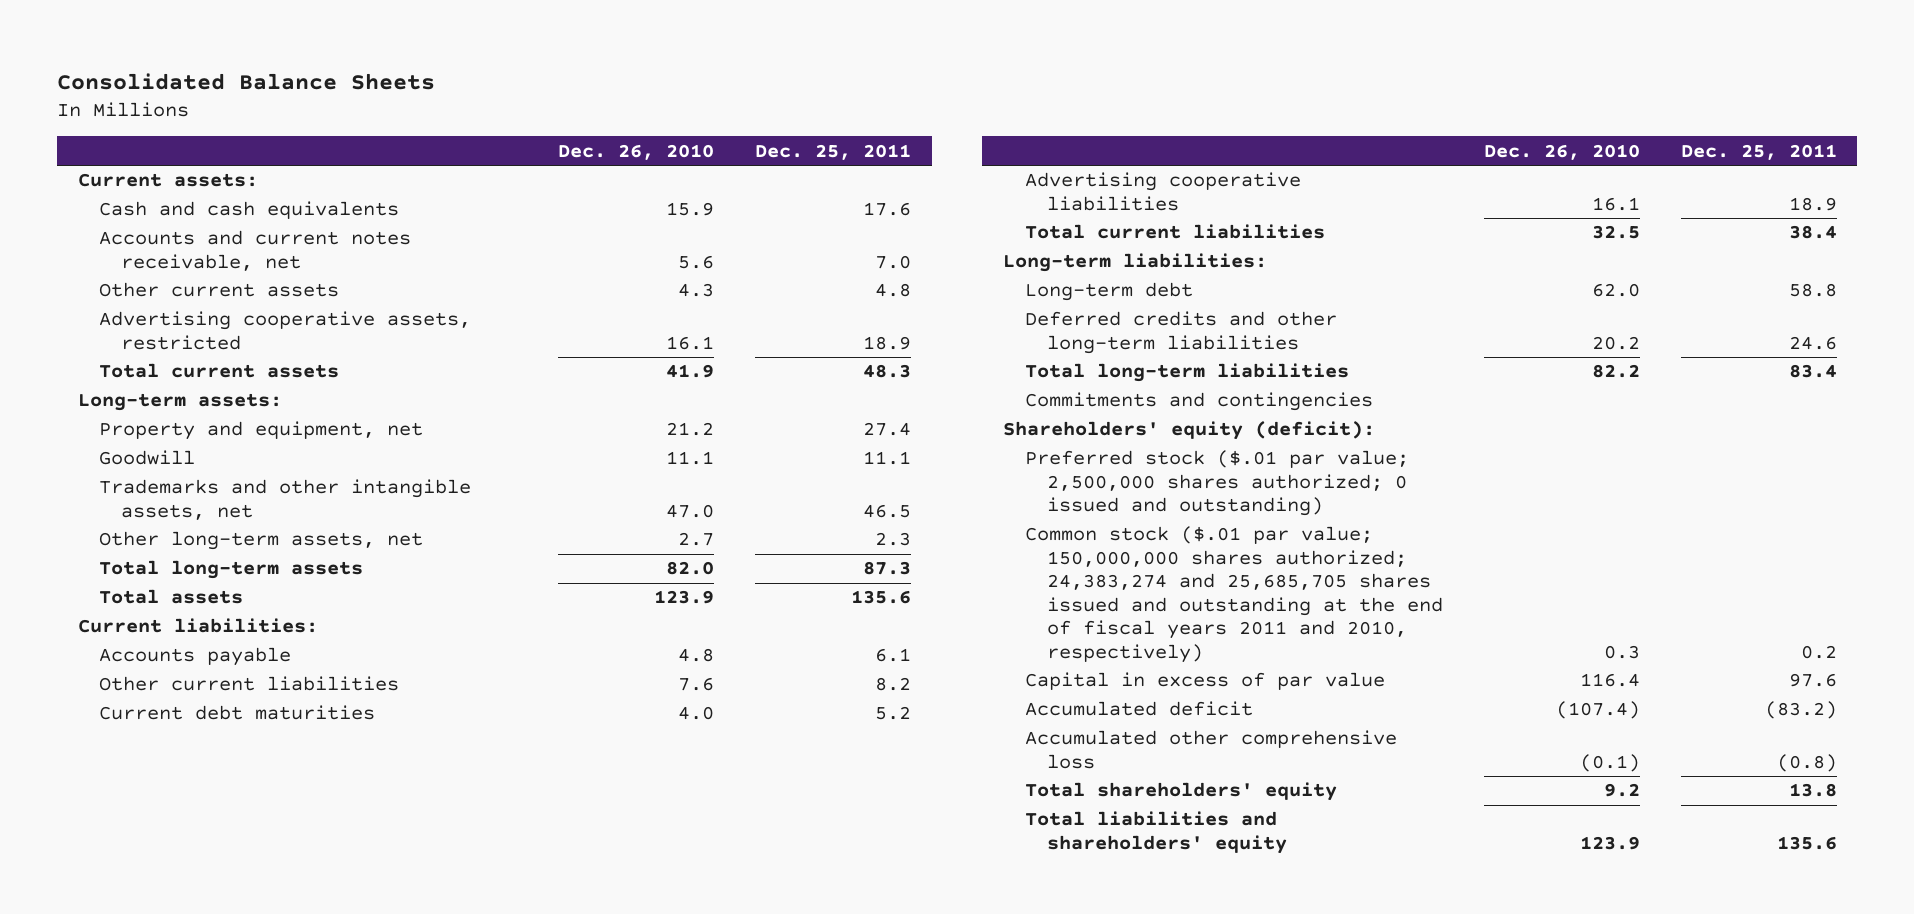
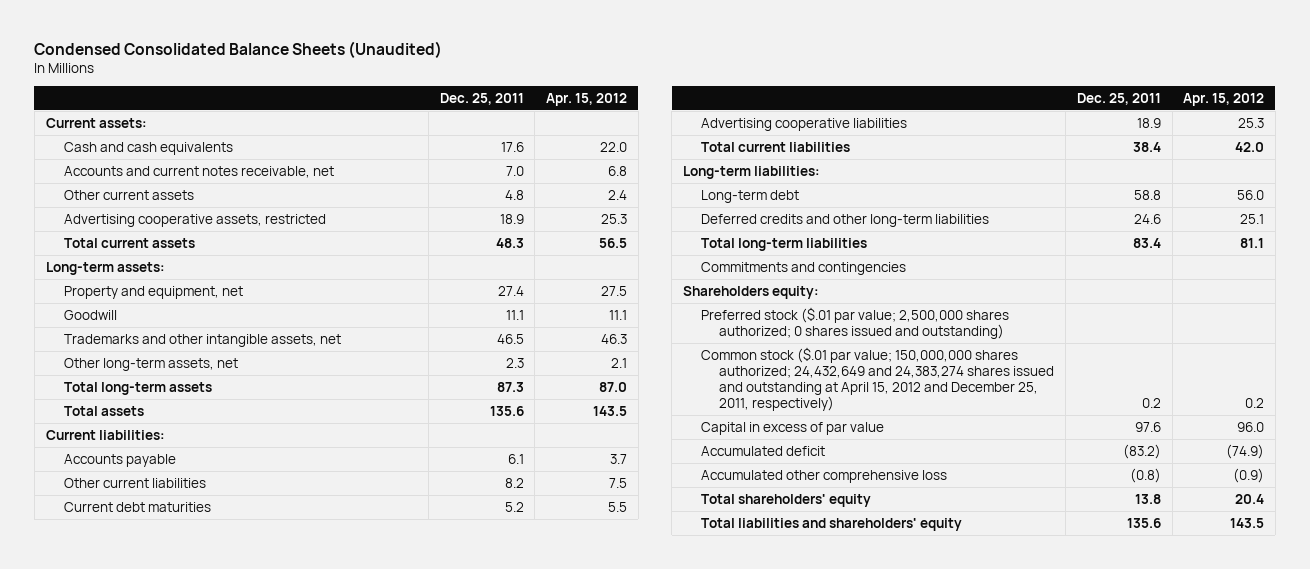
[57,72,436,90] Consolidated Balance Sheets -> [34,41,443,59] Condensed Consolidated Balance Sheets (Unaudited)
[558,143,715,160] Dec. 26, 2010 -> none
none -> [546,92,628,106] Apr. 15, 2012
[1002,421,1375,441] Shareholders' equity (deficit): -> [682,285,819,299] Shareholders equity:
[1024,450,1409,517] Preferred stock ($.01 par value; 2,500,000 shares authorized; 0 issued and outstanding) -> [701,306,1010,339] Preferred stock ($.01 par value; 2,500,000 shares authorized; 0 shares issued and outstanding)
[1024,526,1443,663] Common stock ($.01 par value; 150,000,000 shares authorized; 24,383,274 and 25,685,705 shares issued and outstanding at the end of fiscal years 2011 and 2010, respectively) -> [701,346,1055,412] Common stock ($.01 par value; 150,000,000 shares authorized; 24,432,649 and 24,383,274 shares issued and outstanding at April 15, 2012 and December 25, 2011, respectively)

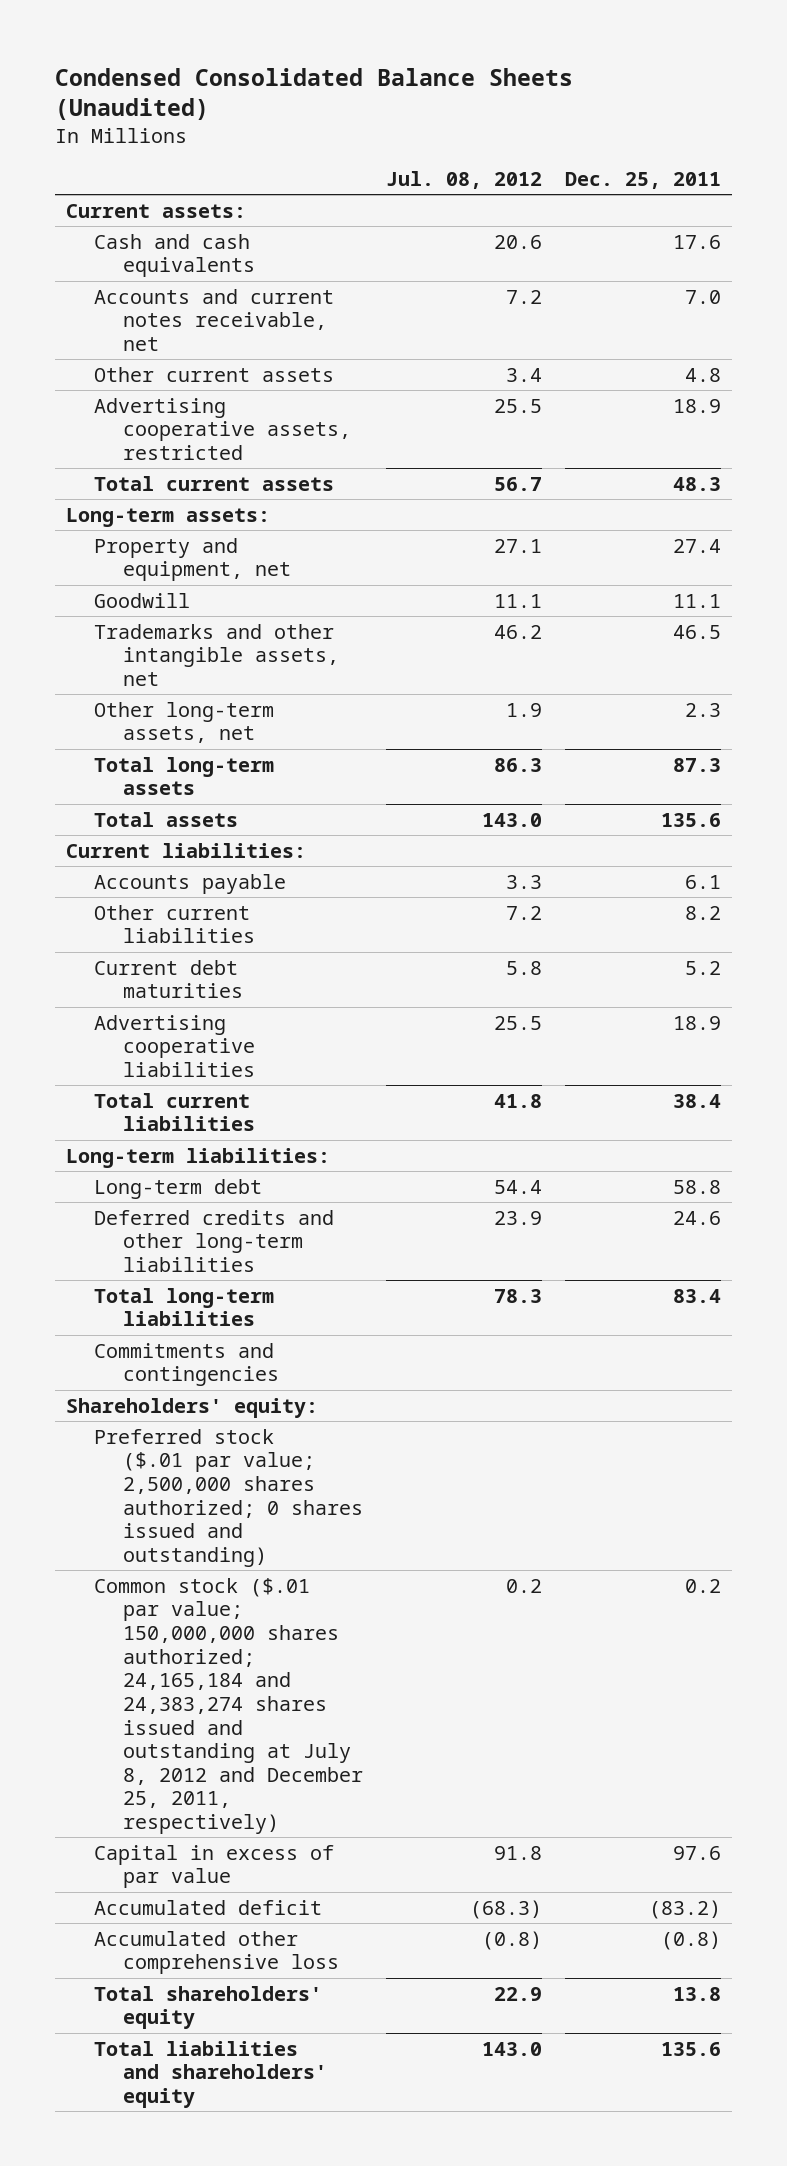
[546,92,628,106] Apr. 15, 2012 -> none
none -> [385,171,542,190] Jul. 08, 2012
[682,285,819,299] Shareholders equity: -> [66,1397,319,1418] Shareholders' equity:
[701,346,1055,412] Common stock ($.01 par value; 150,000,000 shares authorized; 24,432,649 and 24,383,274 shares issued and outstanding at April 15, 2012 and December 25, 2011, respectively) -> [94,1577,363,1835] Common stock ($.01 par value; 150,000,000 shares authorized; 24,165,184 and 24,383,274 shares issued and outstanding at July 8, 2012 and December 25, 2011, respectively)

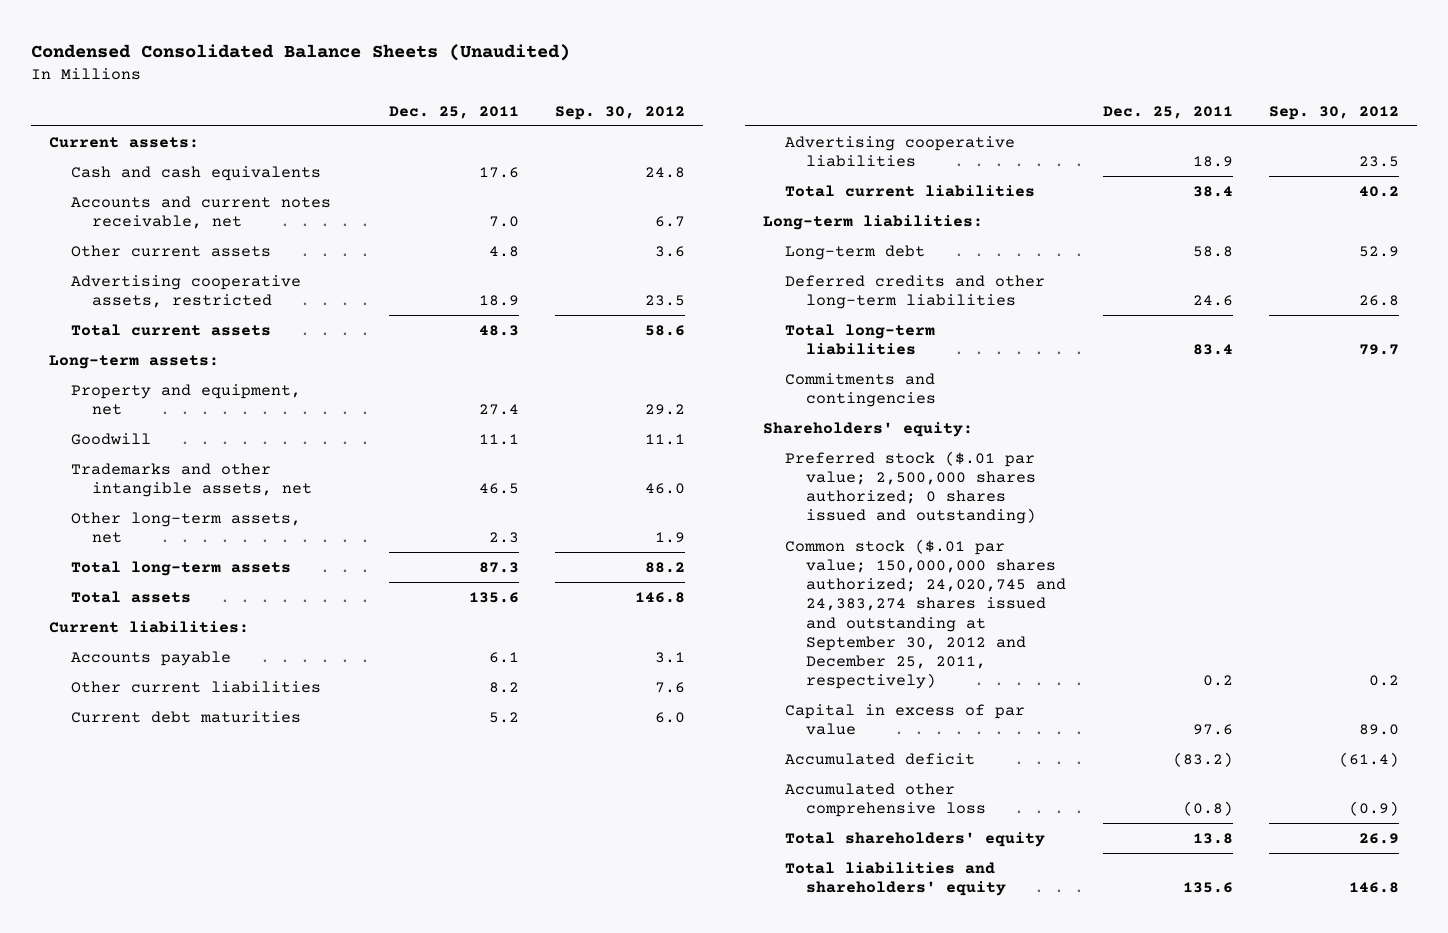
[385,171,542,190] Jul. 08, 2012 -> none
none -> [554,105,685,120] Sep. 30, 2012
[94,1577,363,1835] Common stock ($.01 par value; 150,000,000 shares authorized; 24,165,184 and 24,383,274 shares issued and outstanding at July 8, 2012 and December 25, 2011, respectively) -> [784,538,1067,690] Common stock ($.01 par value; 150,000,000 shares authorized; 24,020,745 and 24,383,274 shares issued and outstanding at September 30, 2012 and December 25, 2011, respectively)

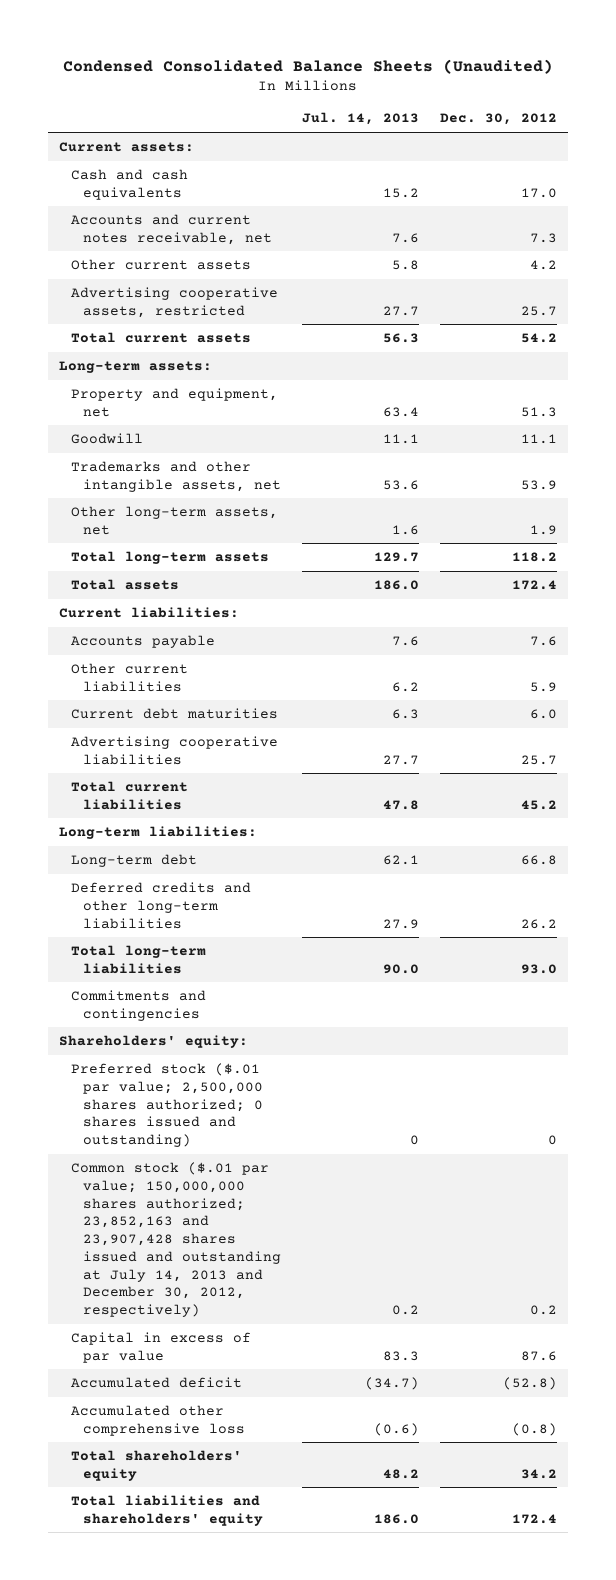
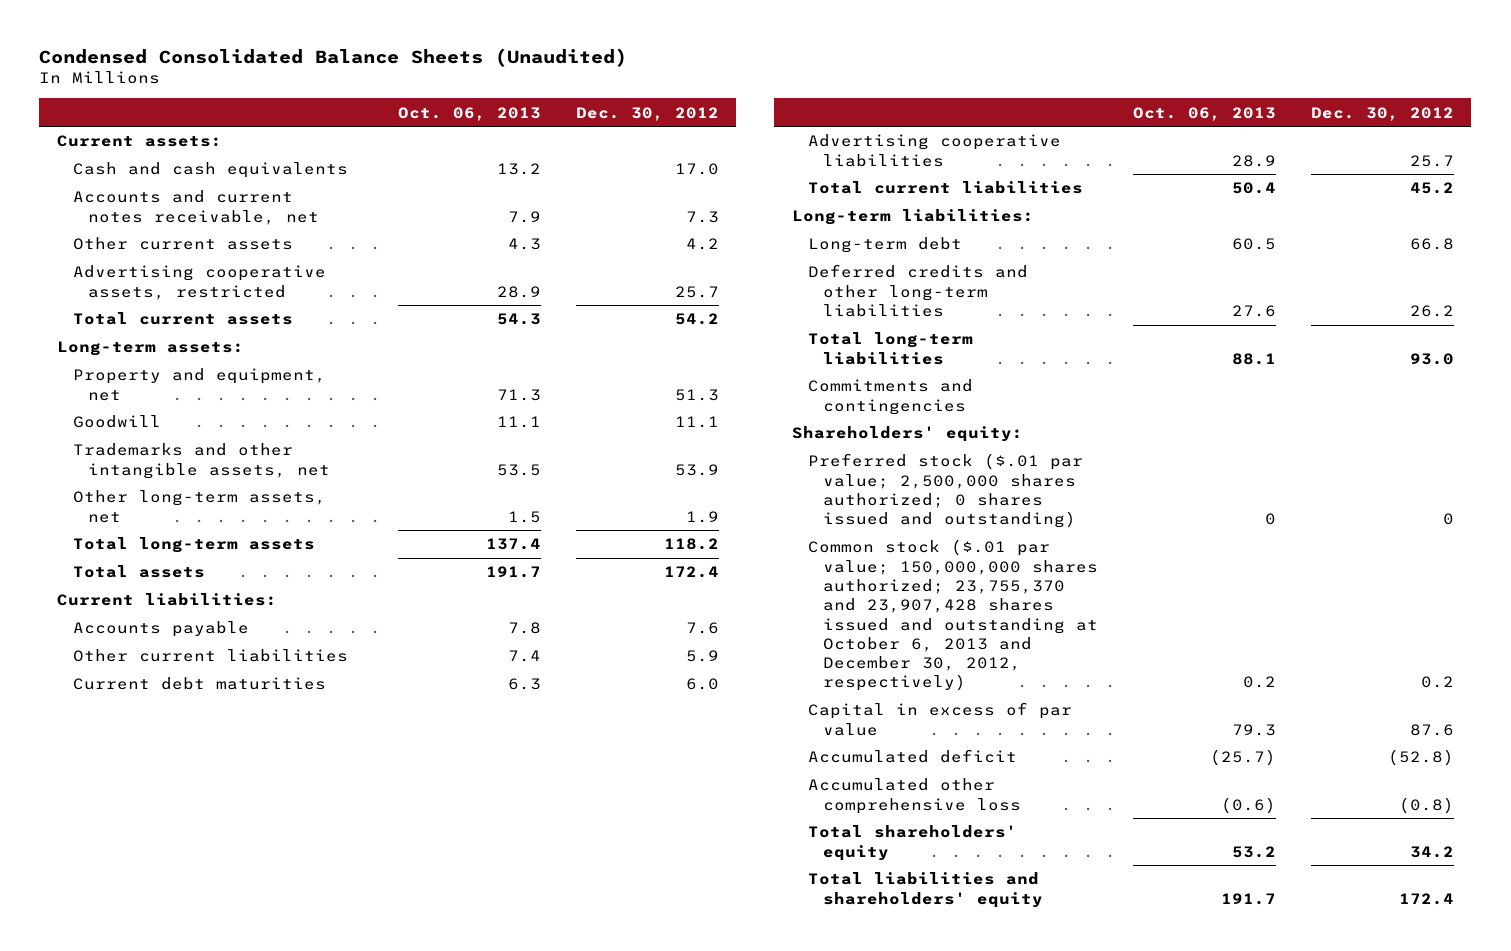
[302,112,420,126] Jul. 14, 2013 -> none
none -> [398,106,542,121] Oct. 06, 2013
[71,1161,282,1318] Common stock ($.01 par value; 150,000,000 shares authorized; 23,852,163 and 23,907,428 shares issued and outstanding at July 14, 2013 and December 30, 2012, respectively) -> [807,539,1099,692] Common stock ($.01 par value; 150,000,000 shares authorized; 23,755,370 and 23,907,428 shares issued and outstanding at October 6, 2013 and December 30, 2012, respectively)

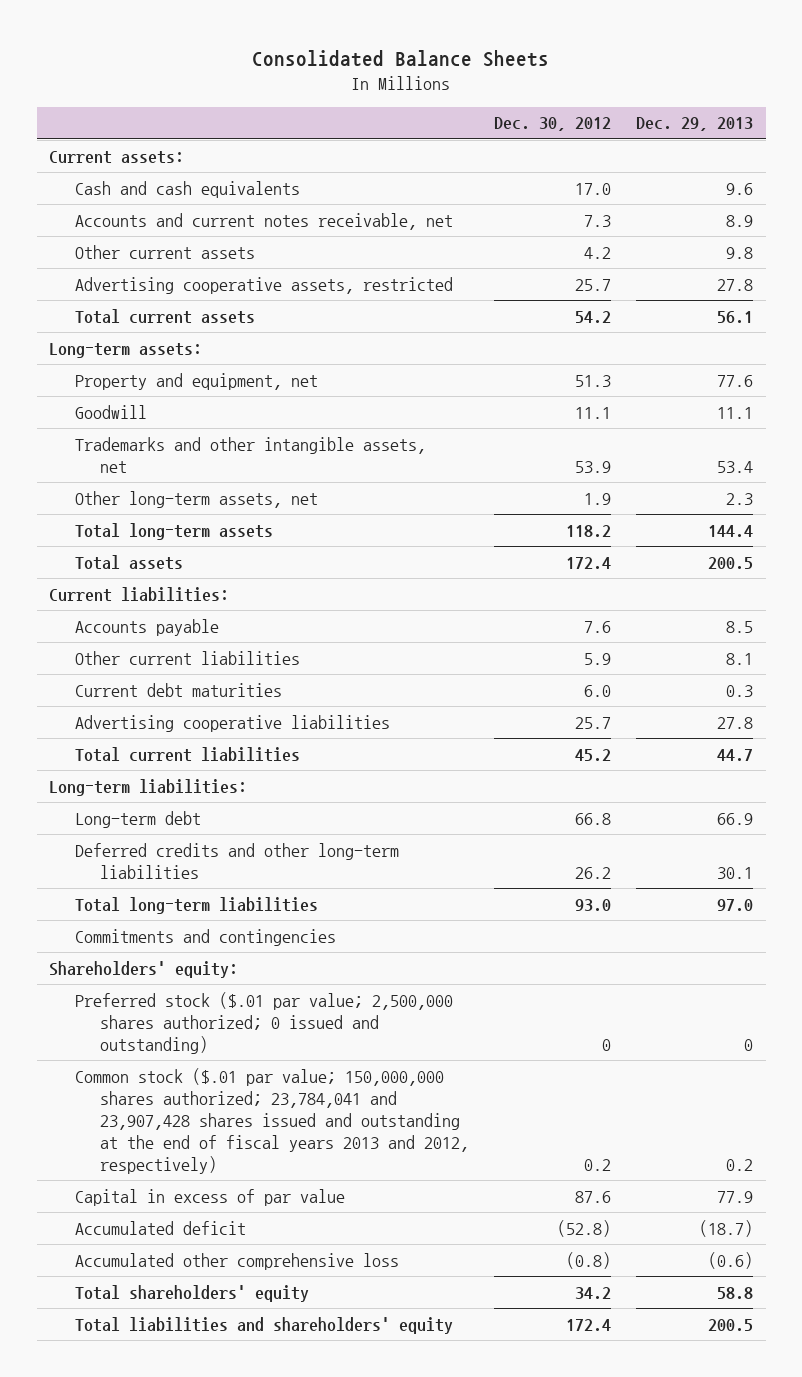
[39,47,628,67] Condensed Consolidated Balance Sheets (Unaudited) -> [252,49,550,67] Consolidated Balance Sheets
[398,106,542,121] Oct. 06, 2013 -> none
none -> [635,117,753,132] Dec. 29, 2013
[807,453,1083,529] Preferred stock ($.01 par value; 2,500,000 shares authorized; 0 shares issued and outstanding) -> [74,991,453,1054] Preferred stock ($.01 par value; 2,500,000 shares authorized; 0 issued and outstanding)
[807,539,1099,692] Common stock ($.01 par value; 150,000,000 shares authorized; 23,755,370 and 23,907,428 shares issued and outstanding at October 6, 2013 and December 30, 2012, respectively) -> [74,1067,469,1174] Common stock ($.01 par value; 150,000,000 shares authorized; 23,784,041 and 23,907,428 shares issued and outstanding at the end of fiscal years 2013 and 2012, respectively)

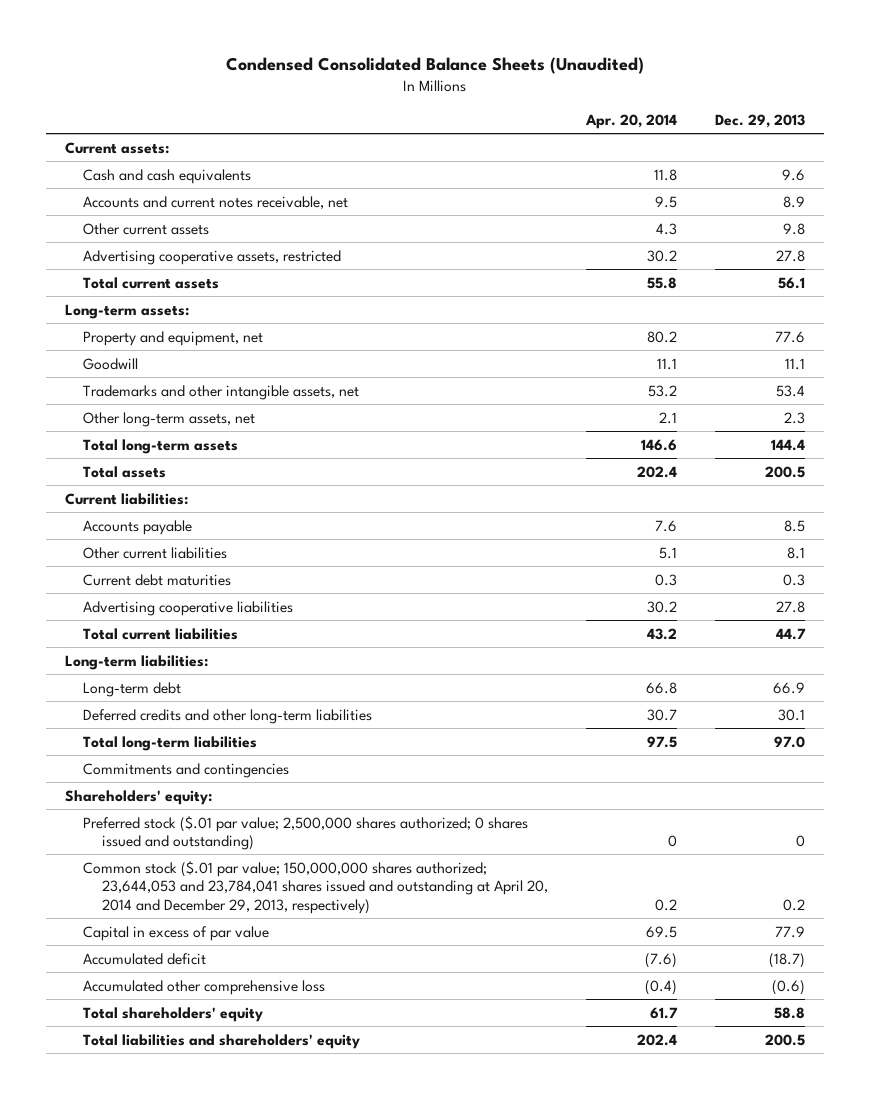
[252,49,550,67] Consolidated Balance Sheets -> [226,56,645,74] Condensed Consolidated Balance Sheets (Unaudited)
[493,117,611,132] Dec. 30, 2012 -> none
none -> [584,114,677,130] Apr. 20, 2014
[74,991,453,1054] Preferred stock ($.01 par value; 2,500,000 shares authorized; 0 issued and outstanding) -> [83,815,529,851] Preferred stock ($.01 par value; 2,500,000 shares authorized; 0 shares issued and outstanding)
[74,1067,469,1174] Common stock ($.01 par value; 150,000,000 shares authorized; 23,784,041 and 23,907,428 shares issued and outstanding at the end of fiscal years 2013 and 2012, respectively) -> [83,860,548,914] Common stock ($.01 par value; 150,000,000 shares authorized; 23,644,053 and 23,784,041 shares issued and outstanding at April 20, 2014 and December 29, 2013, respectively)

